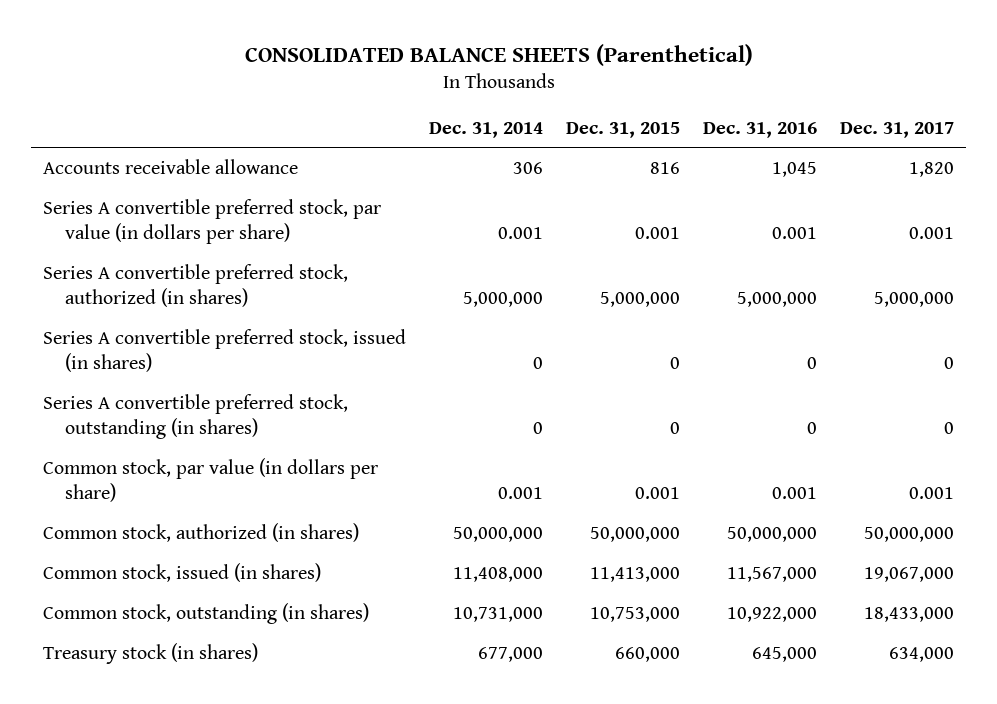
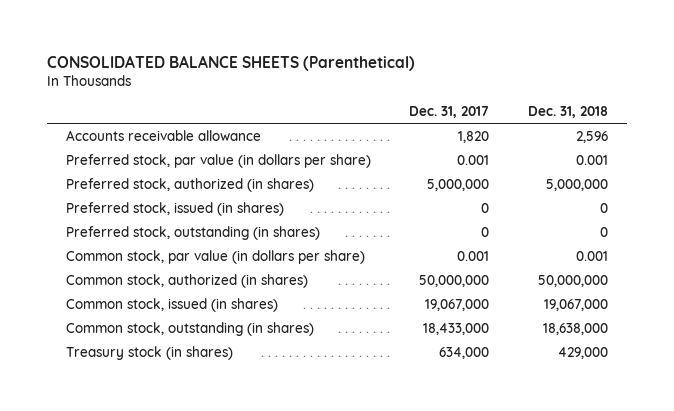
[428,121,543,138] Dec. 31, 2014 -> none
[566,121,681,138] Dec. 31, 2015 -> none
[703,121,818,138] Dec. 31, 2016 -> none
none -> [527,106,608,119] Dec. 31, 2018
[42,198,381,244] Series A convertible preferred stock, par value (in dollars per share) -> [66,153,372,168] Preferred stock, par value (in dollars per share)
[42,263,348,307] Series A convertible preferred stock, authorized (in shares) -> [66,177,315,192] Preferred stock, authorized (in shares)
[42,328,406,372] Series A convertible preferred stock, issued (in shares) -> [66,201,285,216] Preferred stock, issued (in shares)
[42,393,348,439] Series A convertible preferred stock, outstanding (in shares) -> [66,225,321,240] Preferred stock, outstanding (in shares)

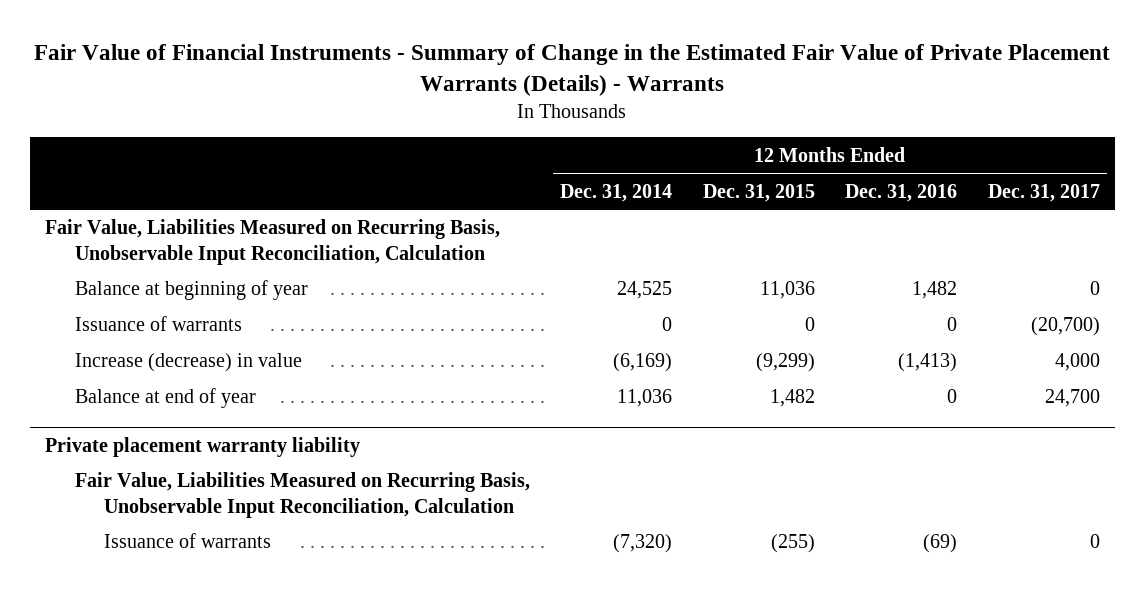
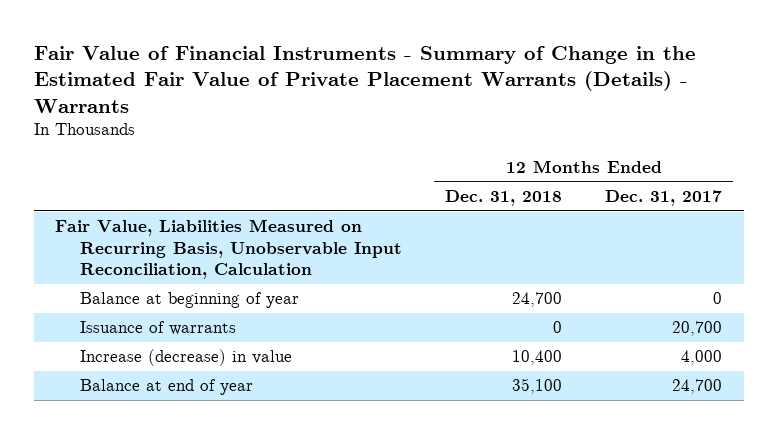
[560,183,673,202] Dec. 31, 2014 -> none
[702,183,815,202] Dec. 31, 2015 -> none
[845,183,958,202] Dec. 31, 2016 -> none
none -> [444,189,562,206] Dec. 31, 2018
[1030,317,1100,337] (20,700) -> [672,321,723,337] 20,700
[44,436,360,457] Private placement warranty liability -> none
[74,472,530,518] Fair Value, Liabilities Measured on Recurring Basis, Unobservable Input Reconciliation, Calculation -> none
[104,533,272,549] Issuance of warrants -> none

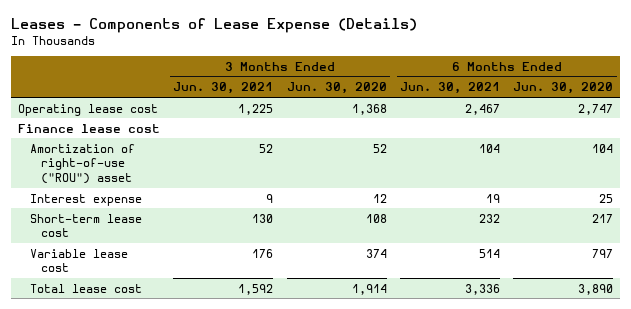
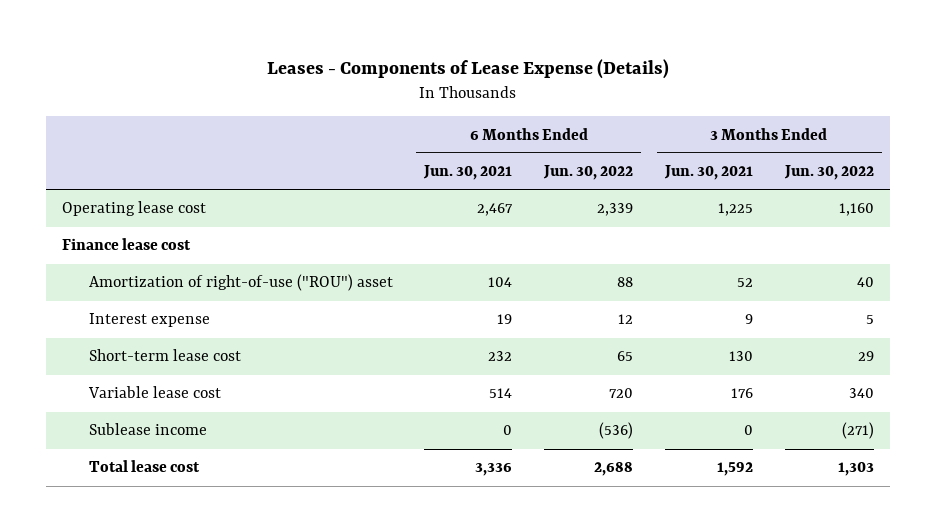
[286,82,387,95] Jun. 30, 2020 -> none
[513,82,614,95] Jun. 30, 2020 -> none
none -> [543,165,634,181] Jun. 30, 2022
none -> [783,165,874,181] Jun. 30, 2022
none -> [88,423,207,436] Sublease income

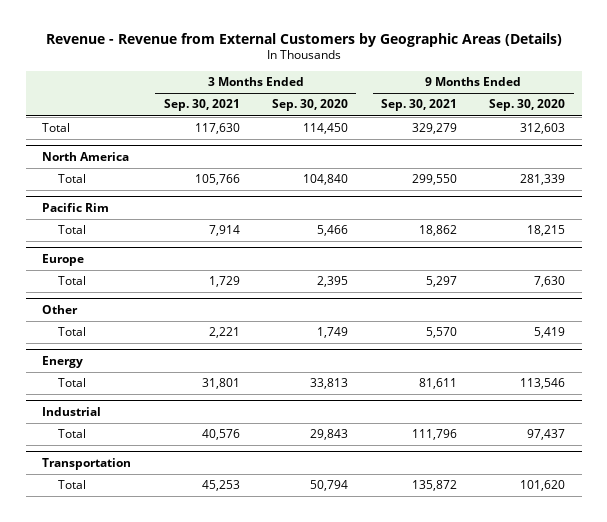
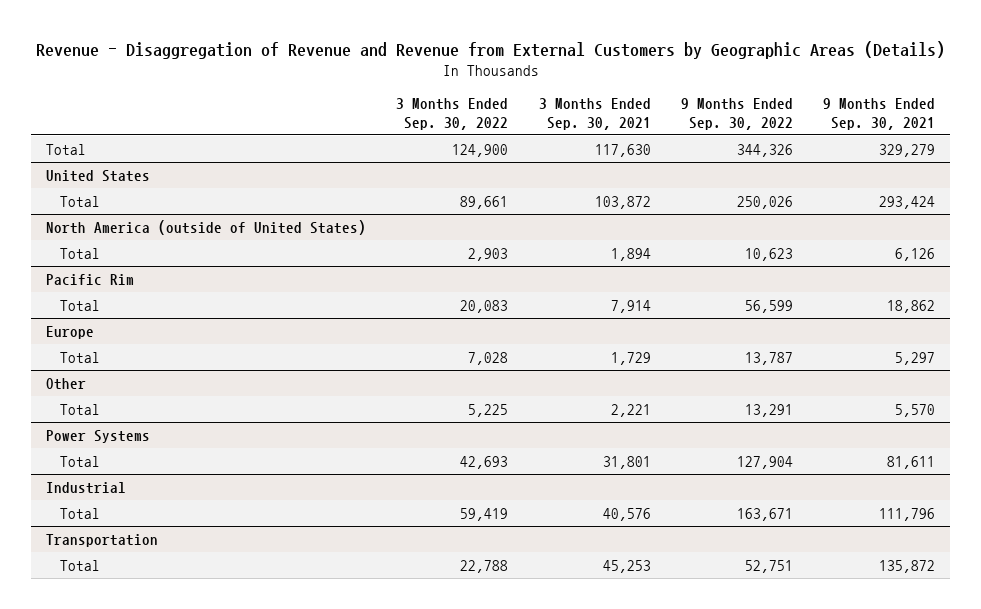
[45,32,562,47] Revenue - Revenue from External Customers by Geographic Areas (Details) -> [35,40,945,59] Revenue - Disaggregation of Revenue and Revenue from External Customers by Geographic Areas (Details)
[272,99,349,112] Sep. 30, 2020 -> none
[489,99,566,112] Sep. 30, 2020 -> none
none -> [396,98,509,130] 3 Months Ended Sep. 30, 2022
none -> [680,98,793,130] 9 Months Ended Sep. 30, 2022
[42,151,130,161] North America -> none
none -> [46,169,151,182] United States
[194,174,240,186] 105,766 -> [594,195,651,209] 103,872
[411,174,457,186] 299,550 -> [878,195,935,209] 293,424
none -> [46,219,367,235] North America (outside of United States)
none -> [59,247,100,259] Total
[42,355,84,368] Energy -> [46,429,151,443] Power Systems

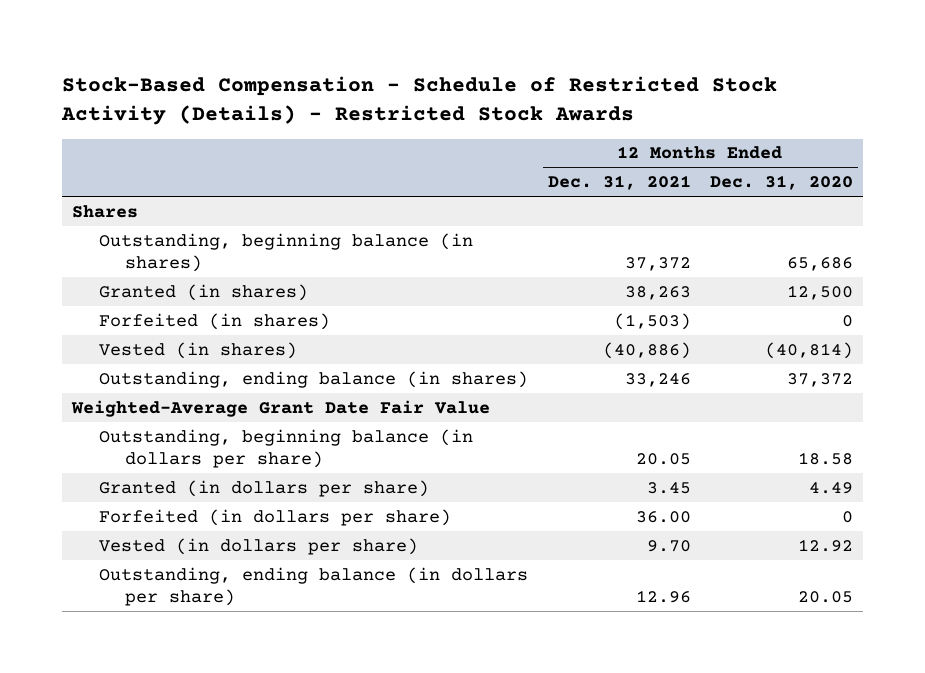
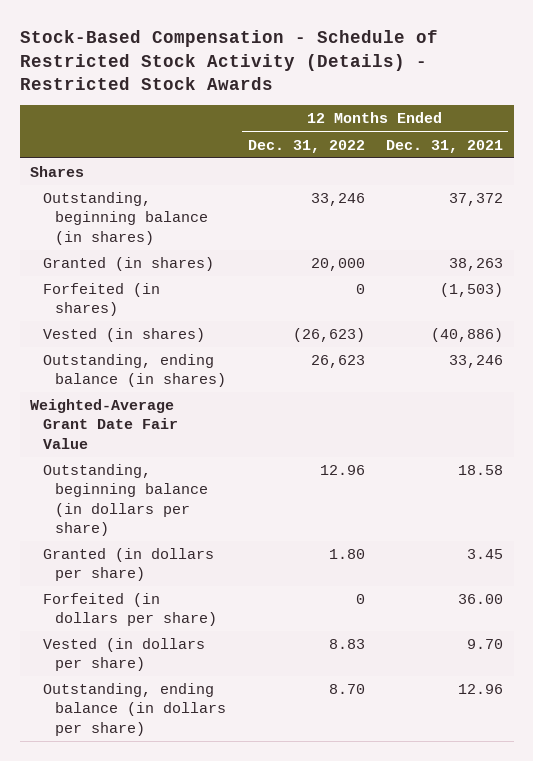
[710,175,854,191] Dec. 31, 2020 -> none
none -> [247,139,365,153] Dec. 31, 2022
[635,453,691,466] 20.05 -> [457,465,503,476] 18.58

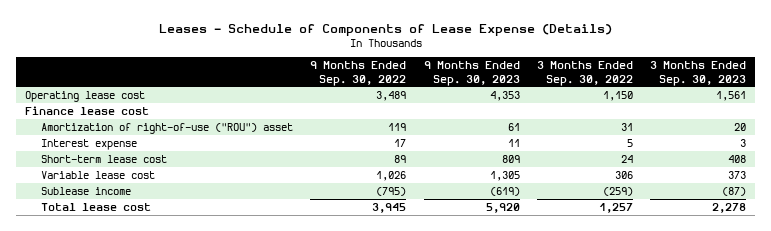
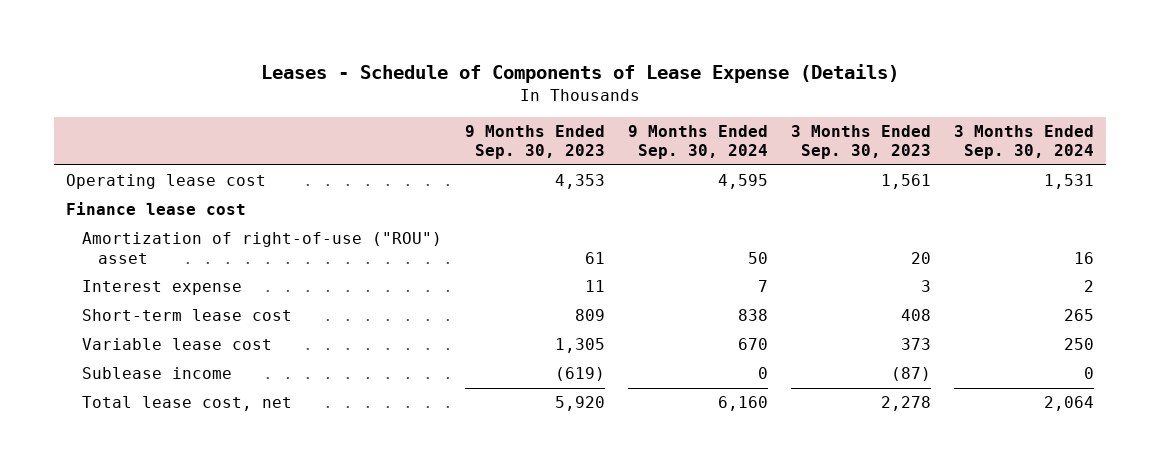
[310,61,407,86] 9 Months Ended Sep. 30, 2022 -> none
[536,61,633,86] 3 Months Ended Sep. 30, 2022 -> none
none -> [628,125,769,160] 9 Months Ended Sep. 30, 2024
none -> [954,125,1095,160] 3 Months Ended Sep. 30, 2024
[40,202,151,211] Total lease cost -> [81,396,292,412] Total lease cost, net

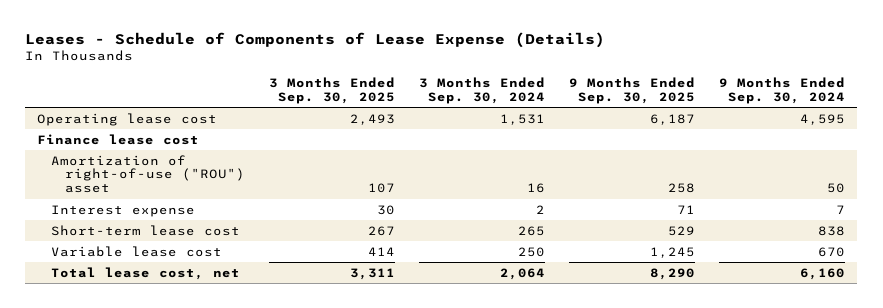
[465,125,606,160] 9 Months Ended Sep. 30, 2023 -> none
[791,125,932,160] 3 Months Ended Sep. 30, 2023 -> none
none -> [268,77,395,104] 3 Months Ended Sep. 30, 2025
none -> [568,77,695,104] 9 Months Ended Sep. 30, 2025
[81,367,232,380] Sublease income -> none

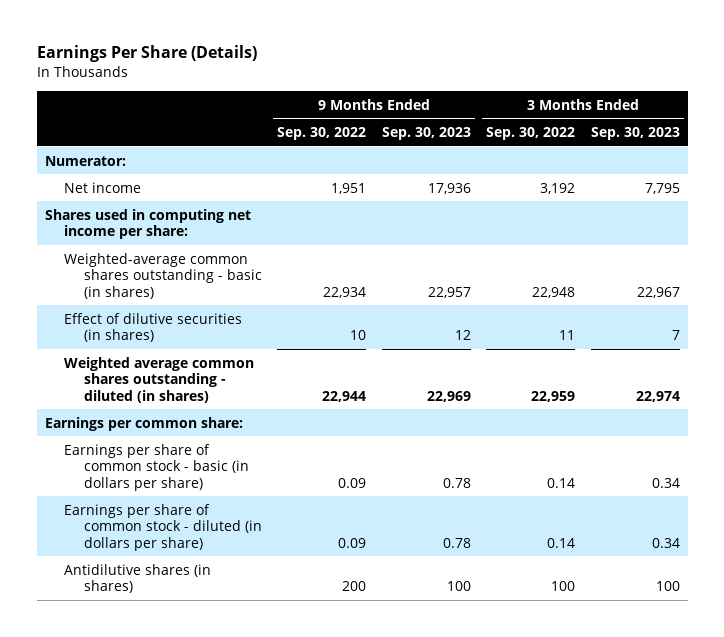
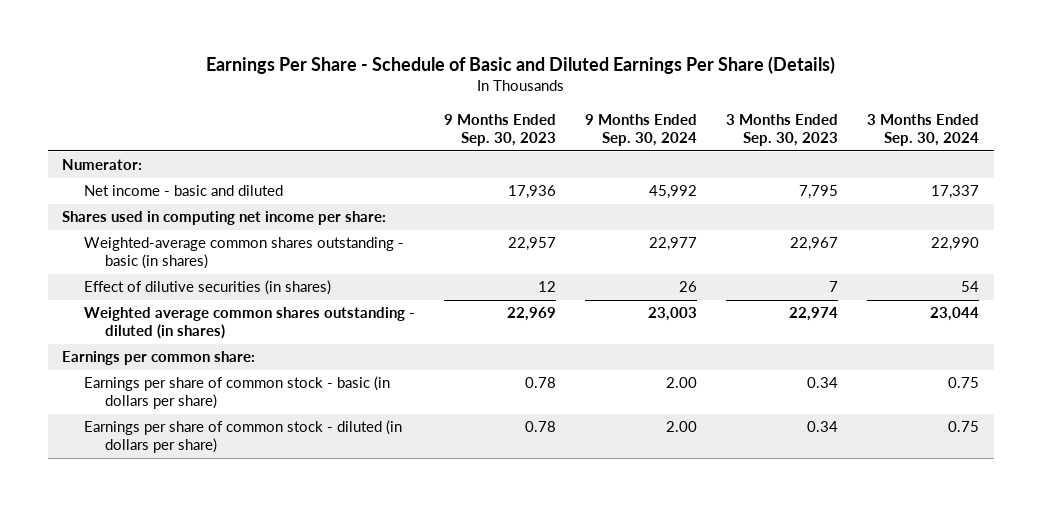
[36,45,257,63] Earnings Per Share (Details) -> [205,56,835,75] Earnings Per Share - Schedule of Basic and Diluted Earnings Per Share (Details)
[277,127,367,141] Sep. 30, 2022 -> none
[486,127,576,141] Sep. 30, 2022 -> none
none -> [584,113,697,146] 9 Months Ended Sep. 30, 2024
none -> [867,113,980,146] 3 Months Ended Sep. 30, 2024
[64,181,142,193] Net income -> [83,185,283,197] Net income - basic and diluted
[64,563,212,594] Antidilutive shares (in shares) -> none

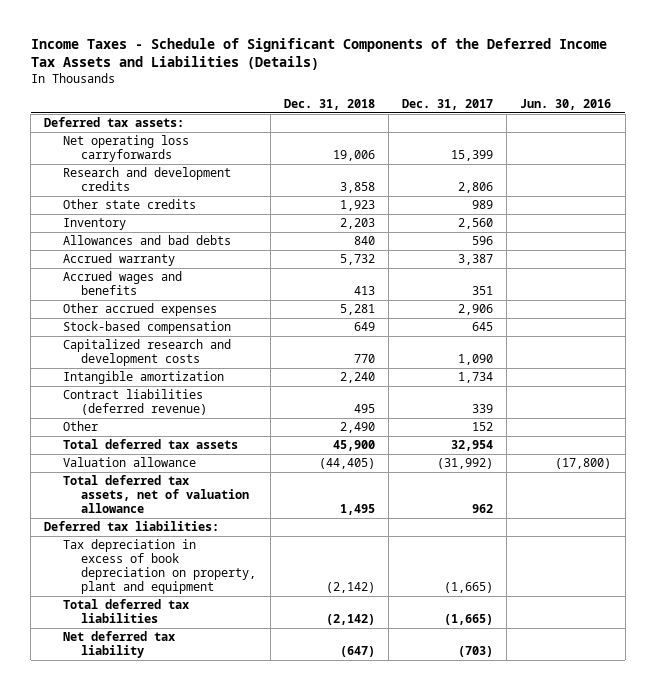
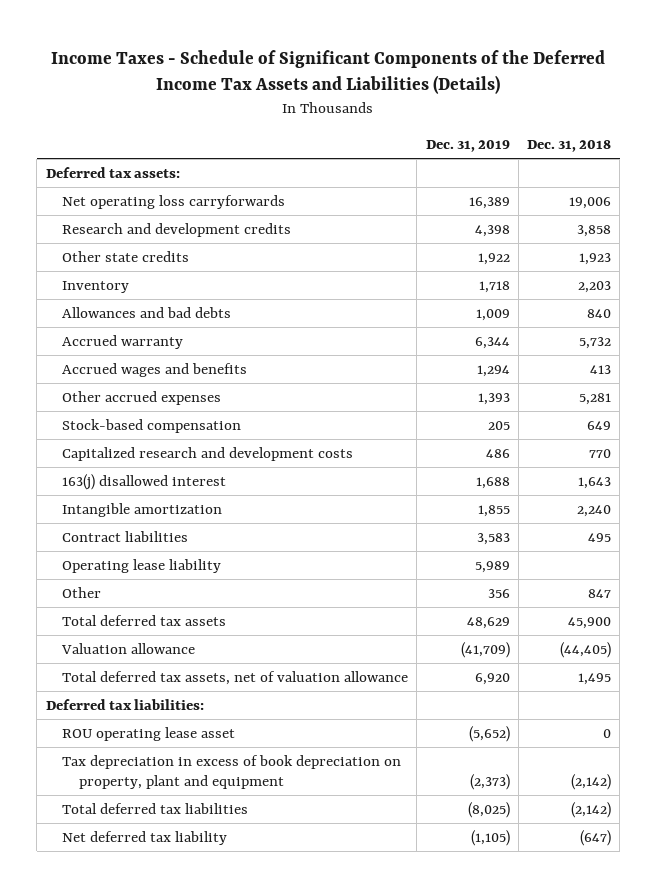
[402,99,494,111] Dec. 31, 2017 -> none
[520,99,612,111] Jun. 30, 2016 -> none
none -> [425,140,510,153] Dec. 31, 2019
none -> [62,473,227,490] 163(j) disallowed interest
[62,389,208,416] Contract liabilities (deferred revenue) -> [62,530,189,542] Contract liabilities
none -> [62,558,222,573] Operating lease liability
[339,422,375,434] 2,490 -> [588,588,612,598] 847
none -> [62,726,236,741] ROU operating lease asset

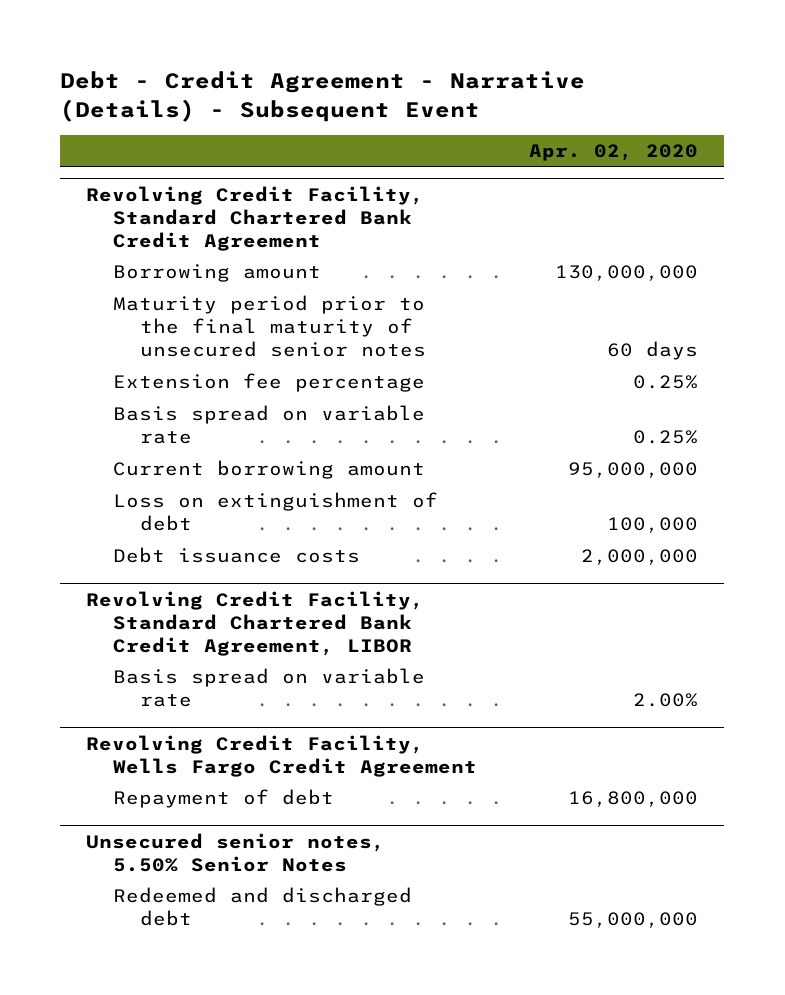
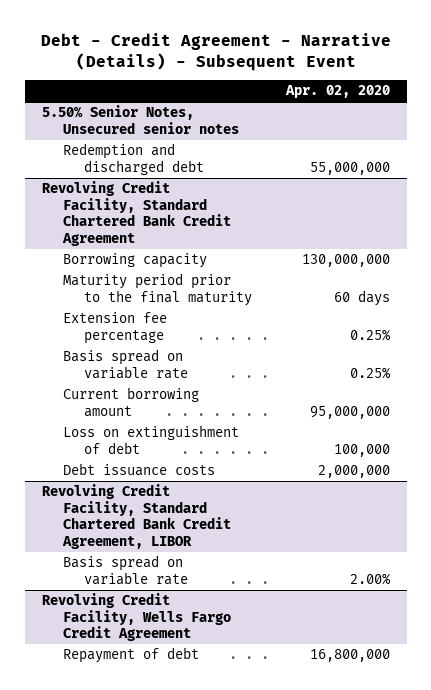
none -> [41,105,239,134] 5.50% Senior Notes, Unsecured senior notes
none -> [62,143,204,175] Redemption and discharged debt
[113,264,322,283] Borrowing amount -> [62,253,207,269] Borrowing capacity
[113,295,427,358] Maturity period prior to the final maturity of unsecured senior notes -> [62,273,252,306] Maturity period prior to the final maturity
[86,832,386,872] Unsecured senior notes, 5.50% Senior Notes -> none
[113,887,413,927] Redeemed and discharged debt -> none

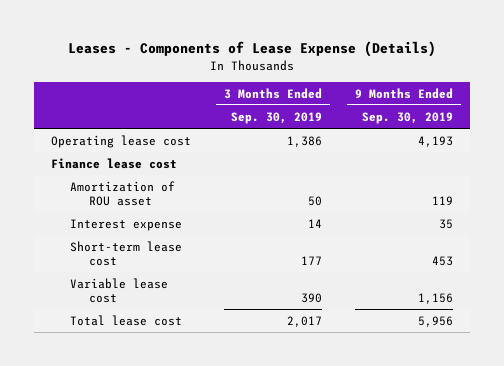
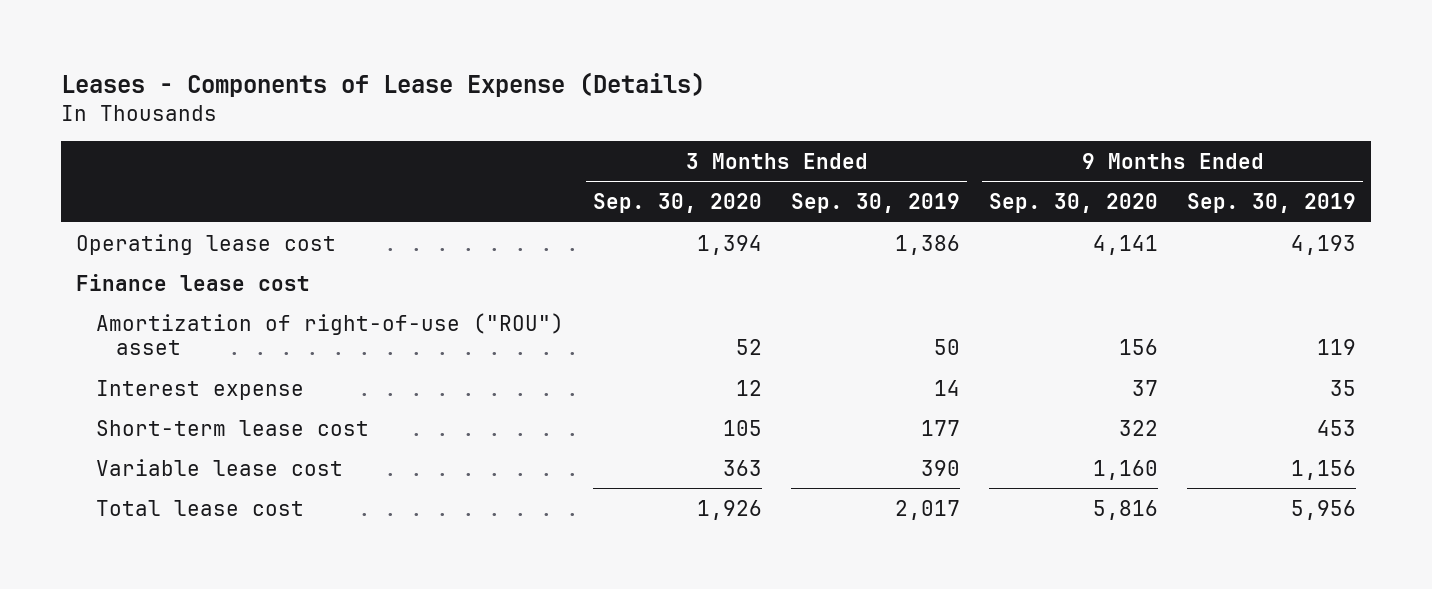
none -> [593,193,763,214] Sep. 30, 2020
none -> [989,193,1159,214] Sep. 30, 2020
[70,180,176,207] Amortization of ROU asset -> [96,312,565,355] Amortization of right-of-use ("ROU") asset

